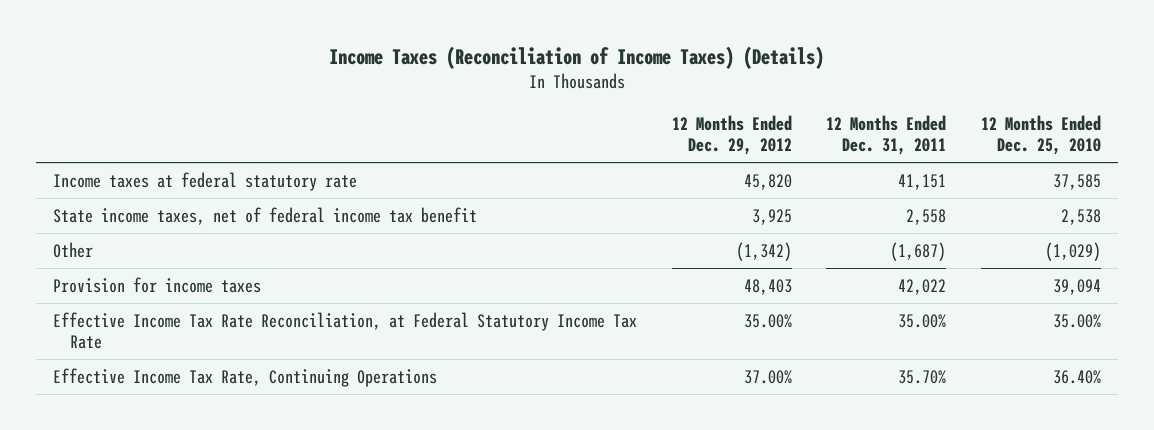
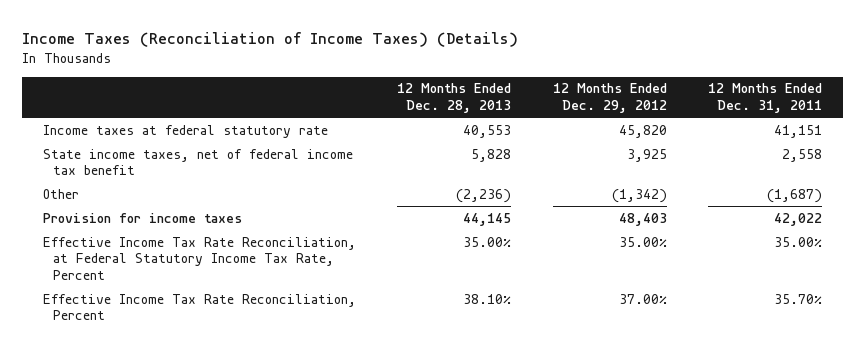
[980,114,1101,156] 12 Months Ended Dec. 25, 2010 -> none
none -> [397,83,512,114] 12 Months Ended Dec. 28, 2013
[52,311,637,350] Effective Income Tax Rate Reconciliation, at Federal Statutory Income Tax Rate -> [42,236,356,280] Effective Income Tax Rate Reconciliation, at Federal Statutory Income Tax Rate, Percent
[52,367,437,387] Effective Income Tax Rate, Continuing Operations -> [42,293,356,321] Effective Income Tax Rate Reconciliation, Percent

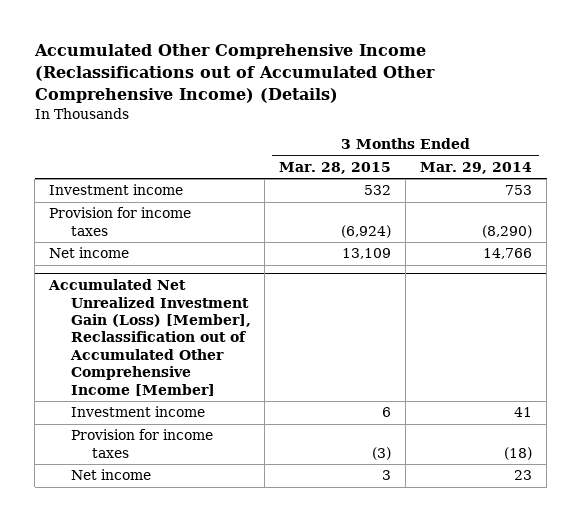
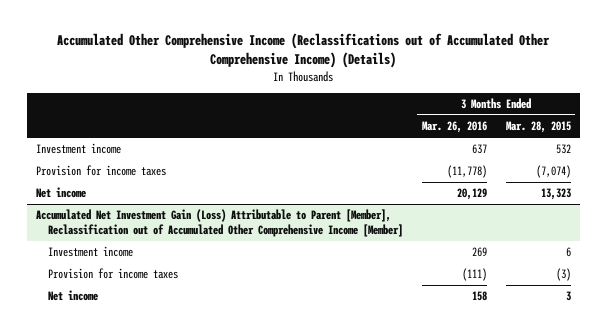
[420,161,533,174] Mar. 29, 2014 -> none
none -> [421,121,487,134] Mar. 26, 2016
[341,224,392,238] (6,924) -> [535,165,571,179] (7,074)
[342,248,392,260] 13,109 -> [540,188,571,201] 13,323
[48,279,251,396] Accumulated Net Unrealized Investment Gain (Loss) [Member], Reclassification out of Accumulated Other Comprehensive Income [Member] -> [36,209,403,237] Accumulated Net Investment Gain (Loss) Attributable to Parent [Member], Reclassification out of Accumulated Other Comprehensive Income [Member]

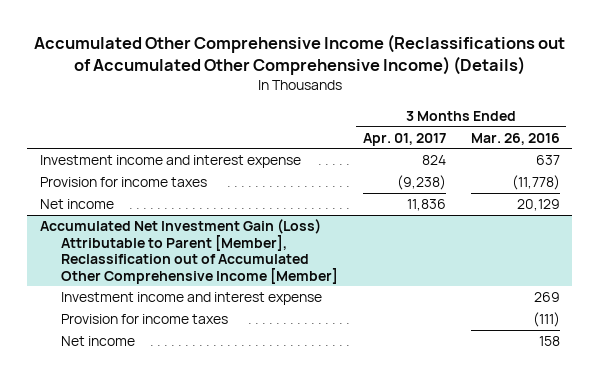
[505,121,571,134] Mar. 28, 2015 -> none
none -> [362,132,446,146] Apr. 01, 2017
[36,143,122,155] Investment income -> [39,155,301,169] Investment income and interest expense
[47,246,133,258] Investment income -> [60,292,322,306] Investment income and interest expense

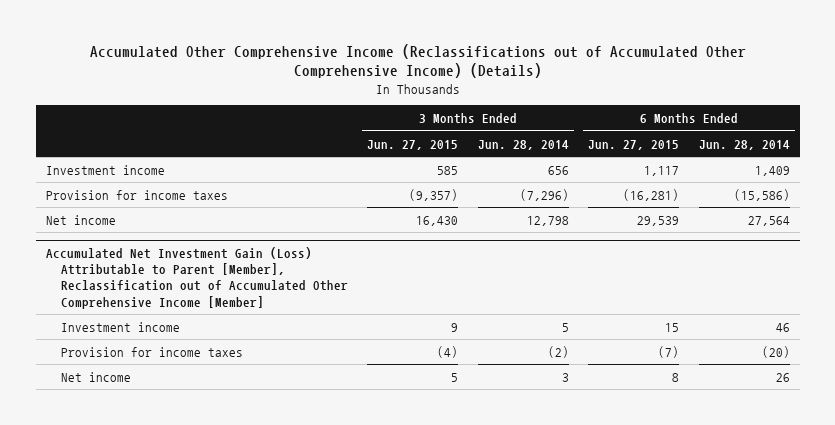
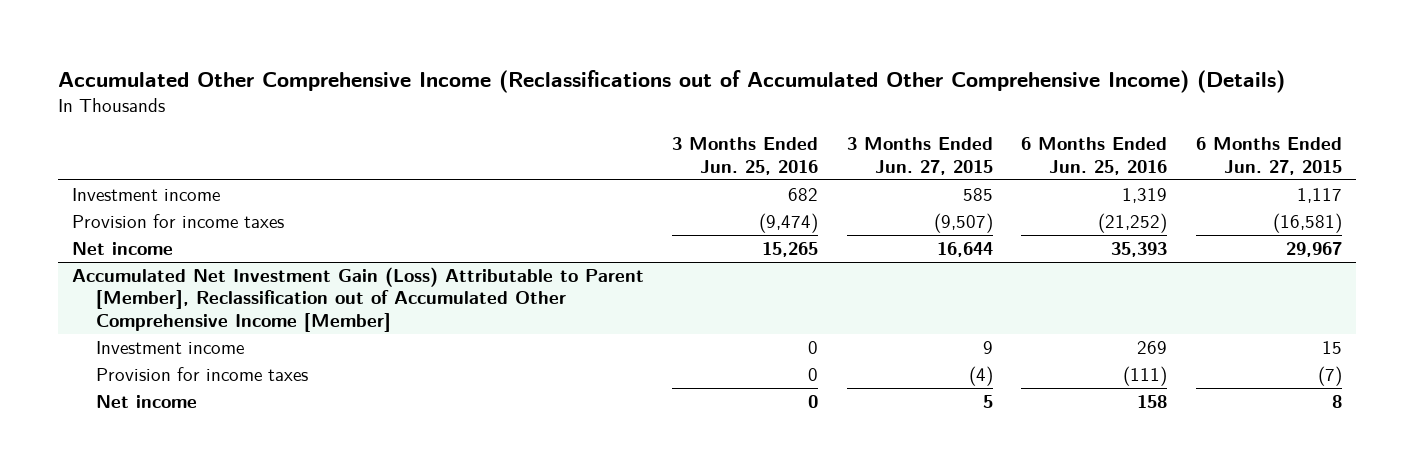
[477,139,569,150] Jun. 28, 2014 -> none
[698,139,790,150] Jun. 28, 2014 -> none
none -> [672,137,819,175] 3 Months Ended Jun. 25, 2016
none -> [1021,137,1168,175] 6 Months Ended Jun. 25, 2016
[409,188,459,201] (9,357) -> [933,213,993,234] (9,507)
[623,188,680,201] (16,281) -> [1272,213,1342,234] (16,581)
[416,215,459,226] 16,430 -> [936,242,993,258] 16,644
[637,215,680,226] 29,539 -> [1285,242,1342,258] 29,967

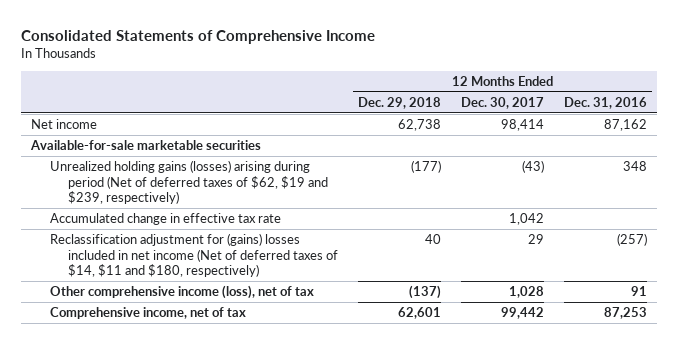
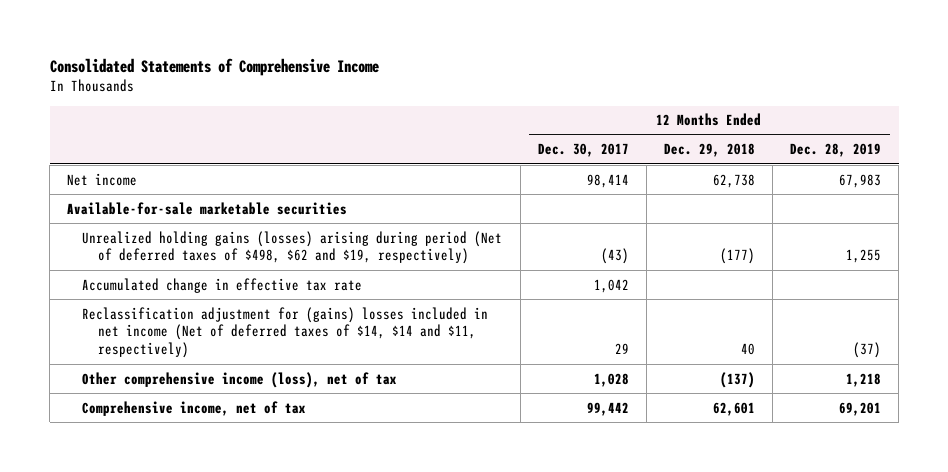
[564,96,648,109] Dec. 31, 2016 -> none
none -> [790,143,882,158] Dec. 28, 2019
[49,160,329,204] Unrealized holding gains (losses) arising during period (Net of deferred taxes of $62, $19 and $239, respectively) -> [82,230,503,265] Unrealized holding gains (losses) arising during period (Net of deferred taxes of $498, $62 and $19, respectively)
[49,233,339,277] Reclassification adjustment for (gains) losses included in net income (Net of deferred taxes of $14, $11 and $180, respectively) -> [82,306,489,359] Reclassification adjustment for (gains) losses included in net income (Net of deferred taxes of $14, $14 and $11, respectively)

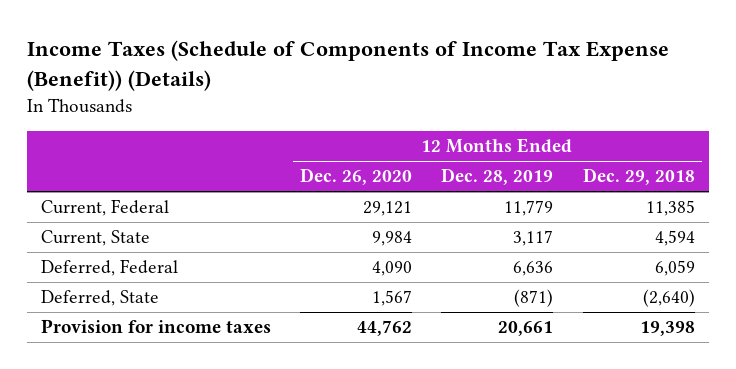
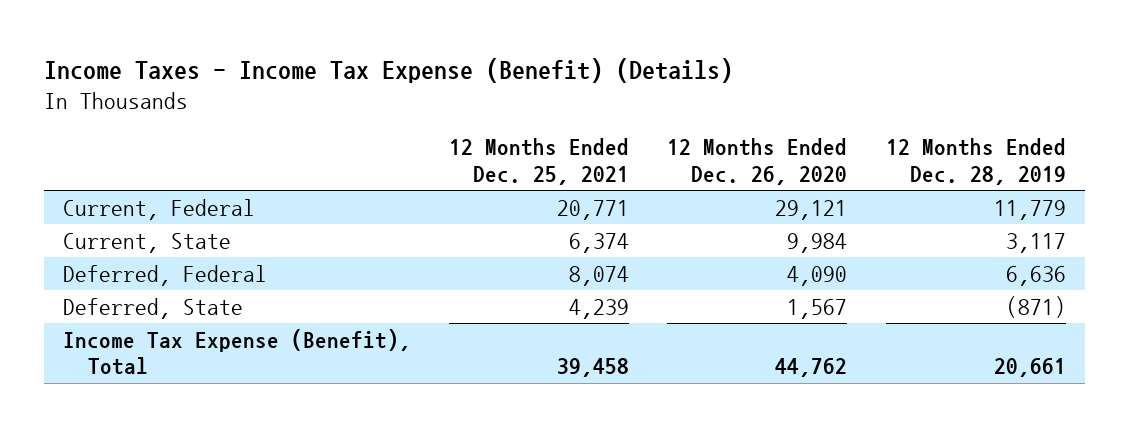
[26,40,669,91] Income Taxes (Schedule of Components of Income Tax Expense (Benefit)) (Details) -> [43,58,733,84] Income Taxes - Income Tax Expense (Benefit) (Details)
[582,168,695,186] Dec. 29, 2018 -> none
none -> [449,138,630,185] 12 Months Ended Dec. 25, 2021
[41,319,272,334] Provision for income taxes -> [62,328,411,376] Income Tax Expense (Benefit), Total

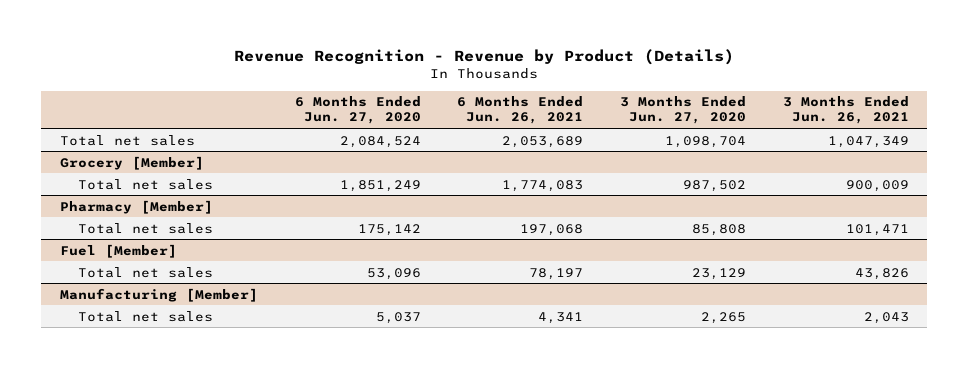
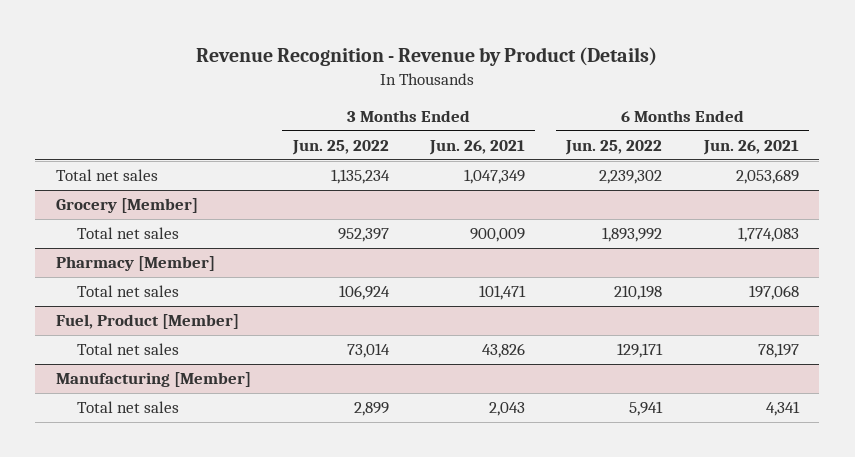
[294,96,421,125] 6 Months Ended Jun. 27, 2020 -> none
[619,96,746,125] 3 Months Ended Jun. 27, 2020 -> none
none -> [291,139,389,155] Jun. 25, 2022
none -> [565,139,663,155] Jun. 25, 2022
[59,243,177,258] Fuel [Member] -> [56,314,240,330] Fuel, Product [Member]

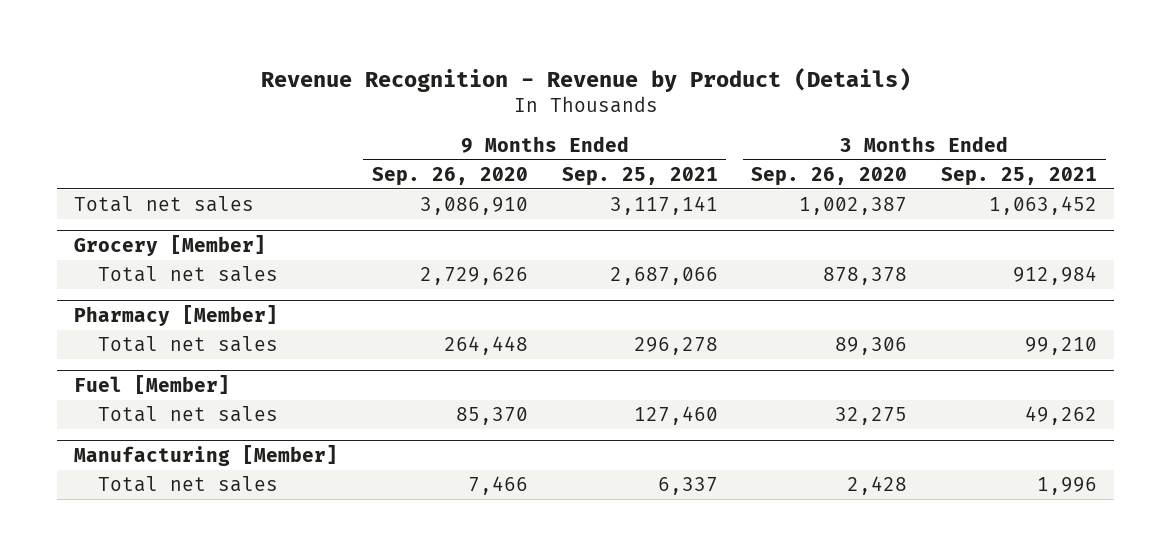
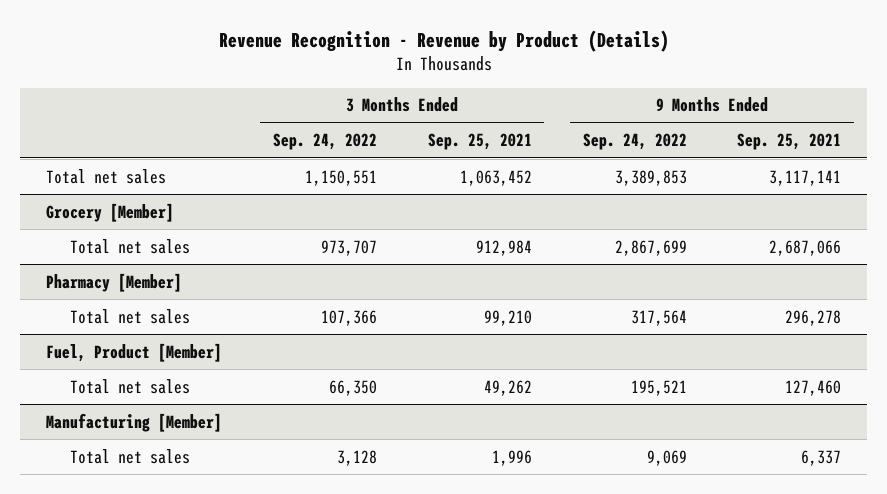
[371,166,528,186] Sep. 26, 2020 -> none
[751,166,908,186] Sep. 26, 2020 -> none
none -> [272,133,377,151] Sep. 24, 2022
none -> [582,133,687,151] Sep. 24, 2022
[74,374,231,394] Fuel [Member] -> [45,342,222,362] Fuel, Product [Member]

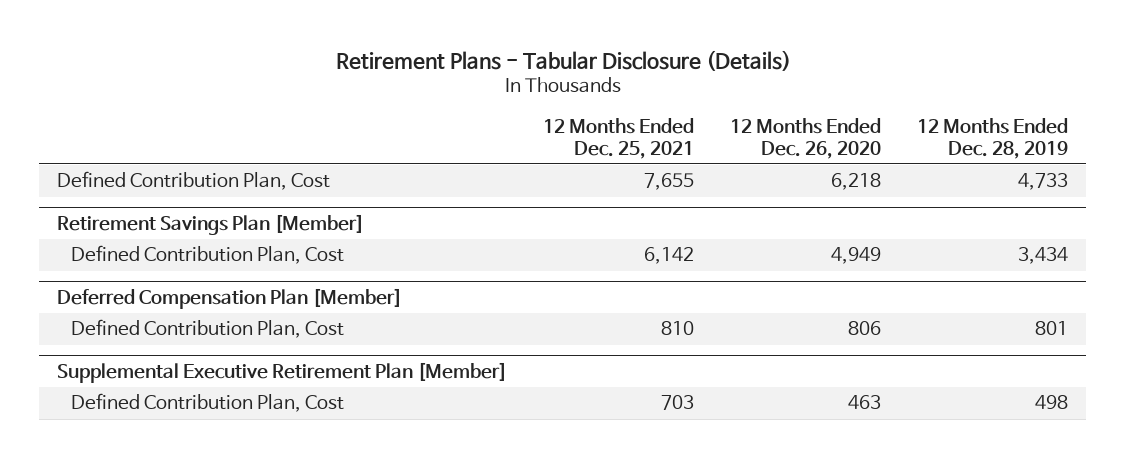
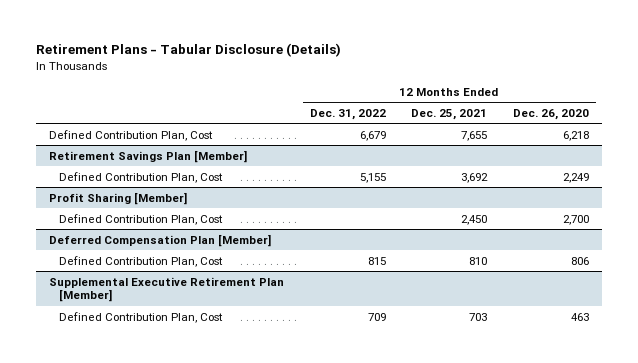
[917,118,1069,159] 12 Months Ended Dec. 28, 2019 -> none
none -> [309,109,386,121] Dec. 31, 2022
[644,247,695,265] 6,142 -> [461,172,489,183] 3,692
[831,247,882,265] 4,949 -> [563,172,590,183] 2,249
none -> [48,191,187,205] Profit Sharing [Member]
none -> [58,213,223,225] Defined Contribution Plan, Cost

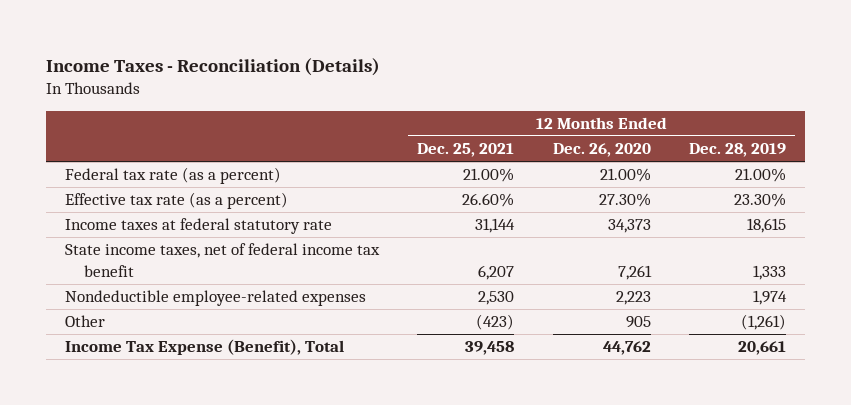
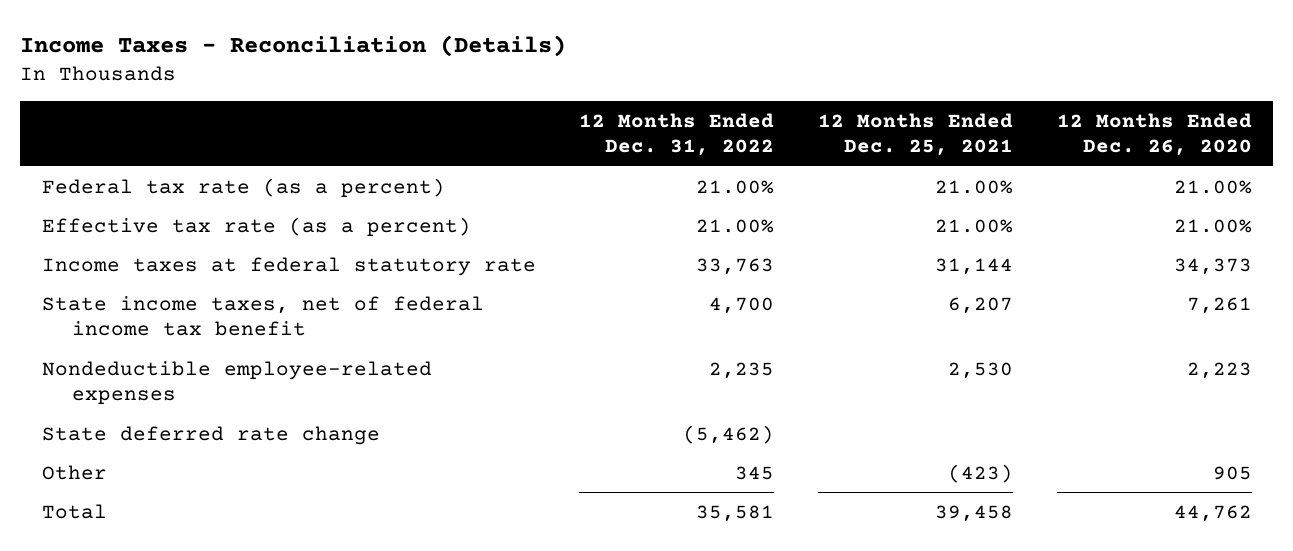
[688,143,786,158] Dec. 28, 2019 -> none
none -> [579,112,775,157] 12 Months Ended Dec. 31, 2022
[462,193,515,208] 26.60% -> [934,218,1013,233] 21.00%
[598,193,651,208] 27.30% -> [1173,218,1252,233] 21.00%
none -> [41,425,380,445] State deferred rate change
[65,339,345,356] Income Tax Expense (Benefit), Total -> [41,503,107,519] Total

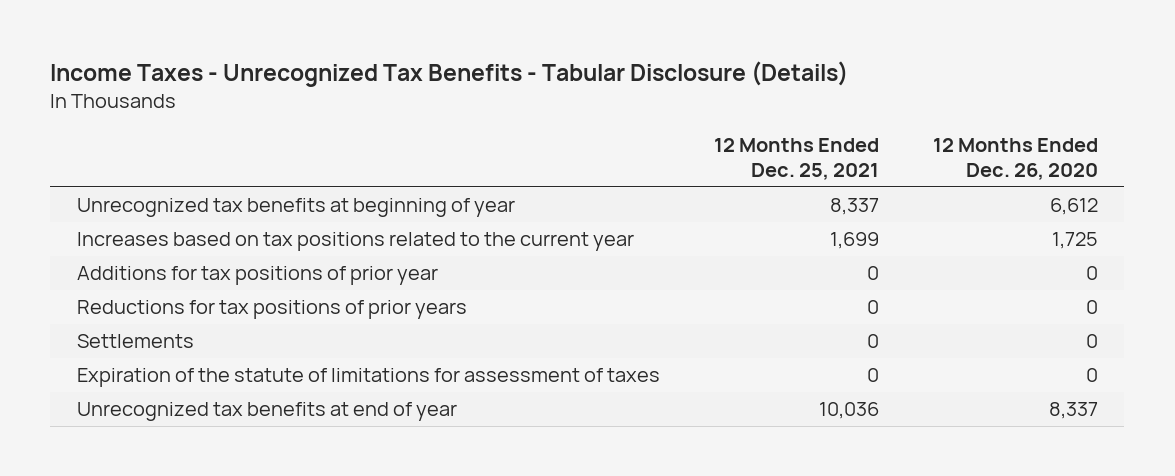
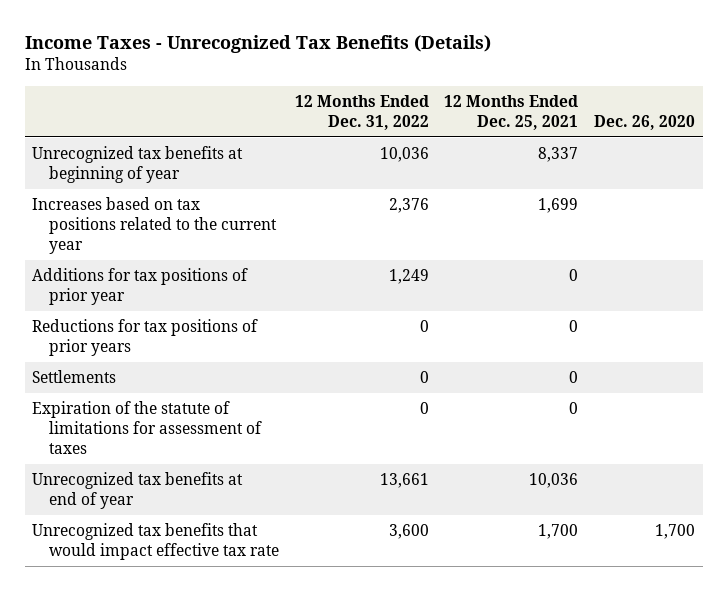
[50,60,849,87] Income Taxes - Unrecognized Tax Benefits - Tabular Disclosure (Details) -> [24,34,491,53] Income Taxes - Unrecognized Tax Benefits (Details)
[932,137,1098,180] 12 Months Ended Dec. 26, 2020 -> none
none -> [294,94,429,130] 12 Months Ended Dec. 31, 2022
none -> [594,114,696,130] Dec. 26, 2020
none -> [32,522,279,561] Unrecognized tax benefits that would impact effective tax rate

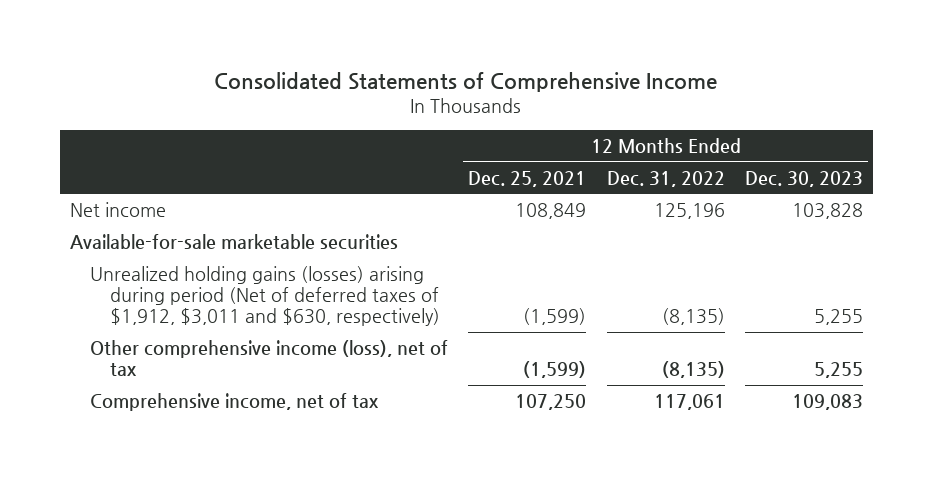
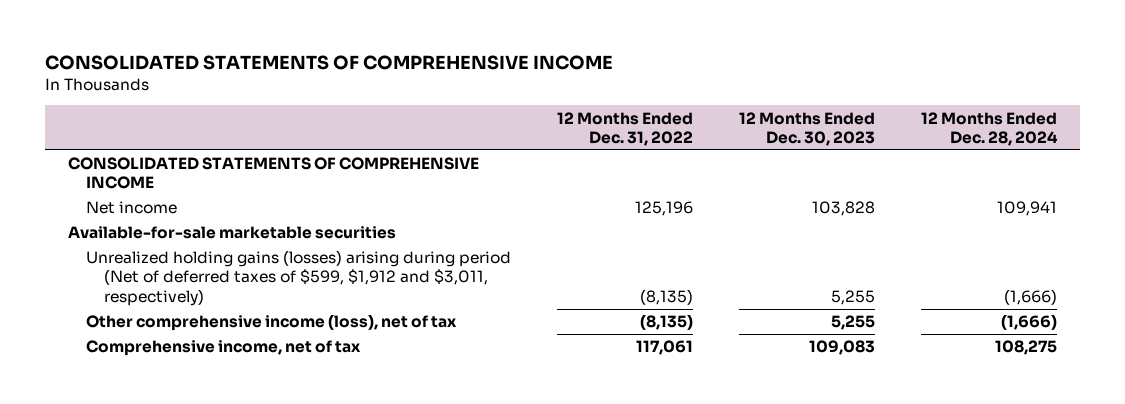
[214,71,718,92] Consolidated Statements of Comprehensive Income -> [44,55,613,71] CONSOLIDATED STATEMENTS OF COMPREHENSIVE INCOME
[468,171,587,188] Dec. 25, 2021 -> none
none -> [921,111,1059,146] 12 Months Ended Dec. 28, 2024
none -> [67,157,479,190] CONSOLIDATED STATEMENTS OF COMPREHENSIVE INCOME
[90,266,441,327] Unrealized holding gains (losses) arising during period (Net of deferred taxes of $1,912, $3,011 and $630, respectively) -> [86,250,512,306] Unrealized holding gains (losses) arising during period (Net of deferred taxes of $599, $1,912 and $3,011, respectively)

